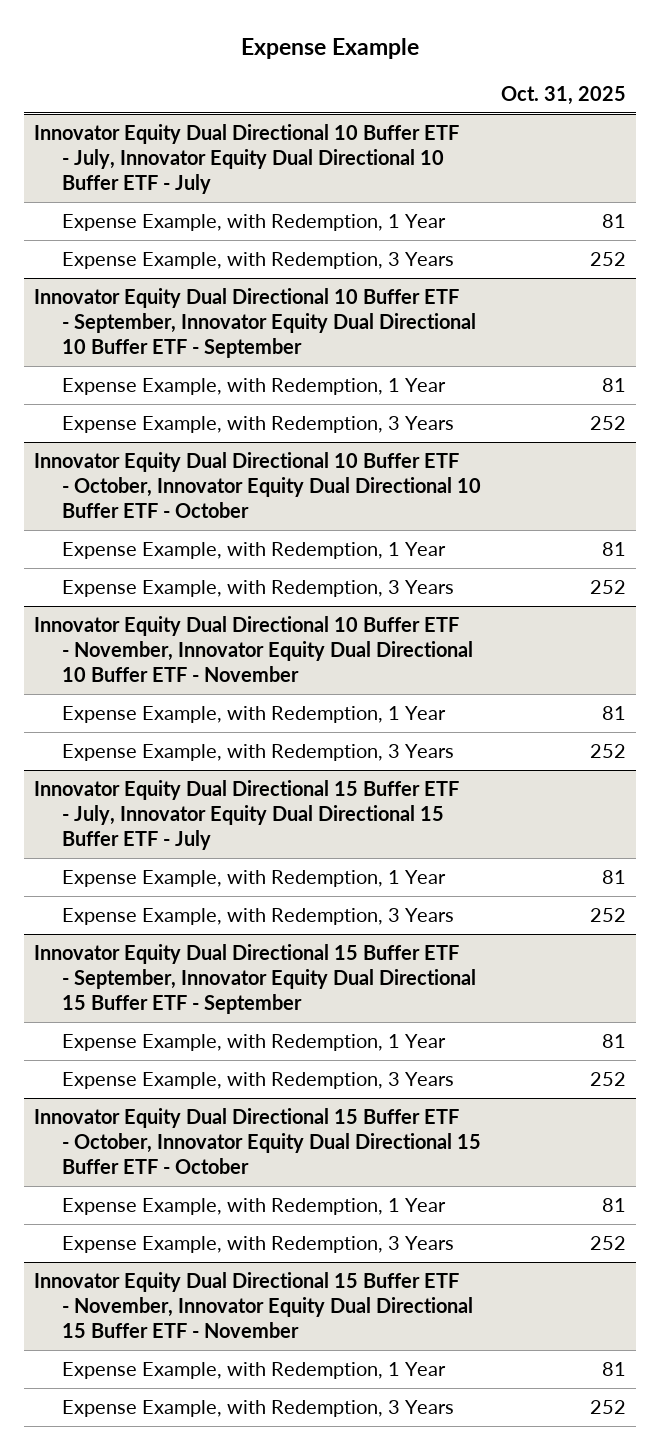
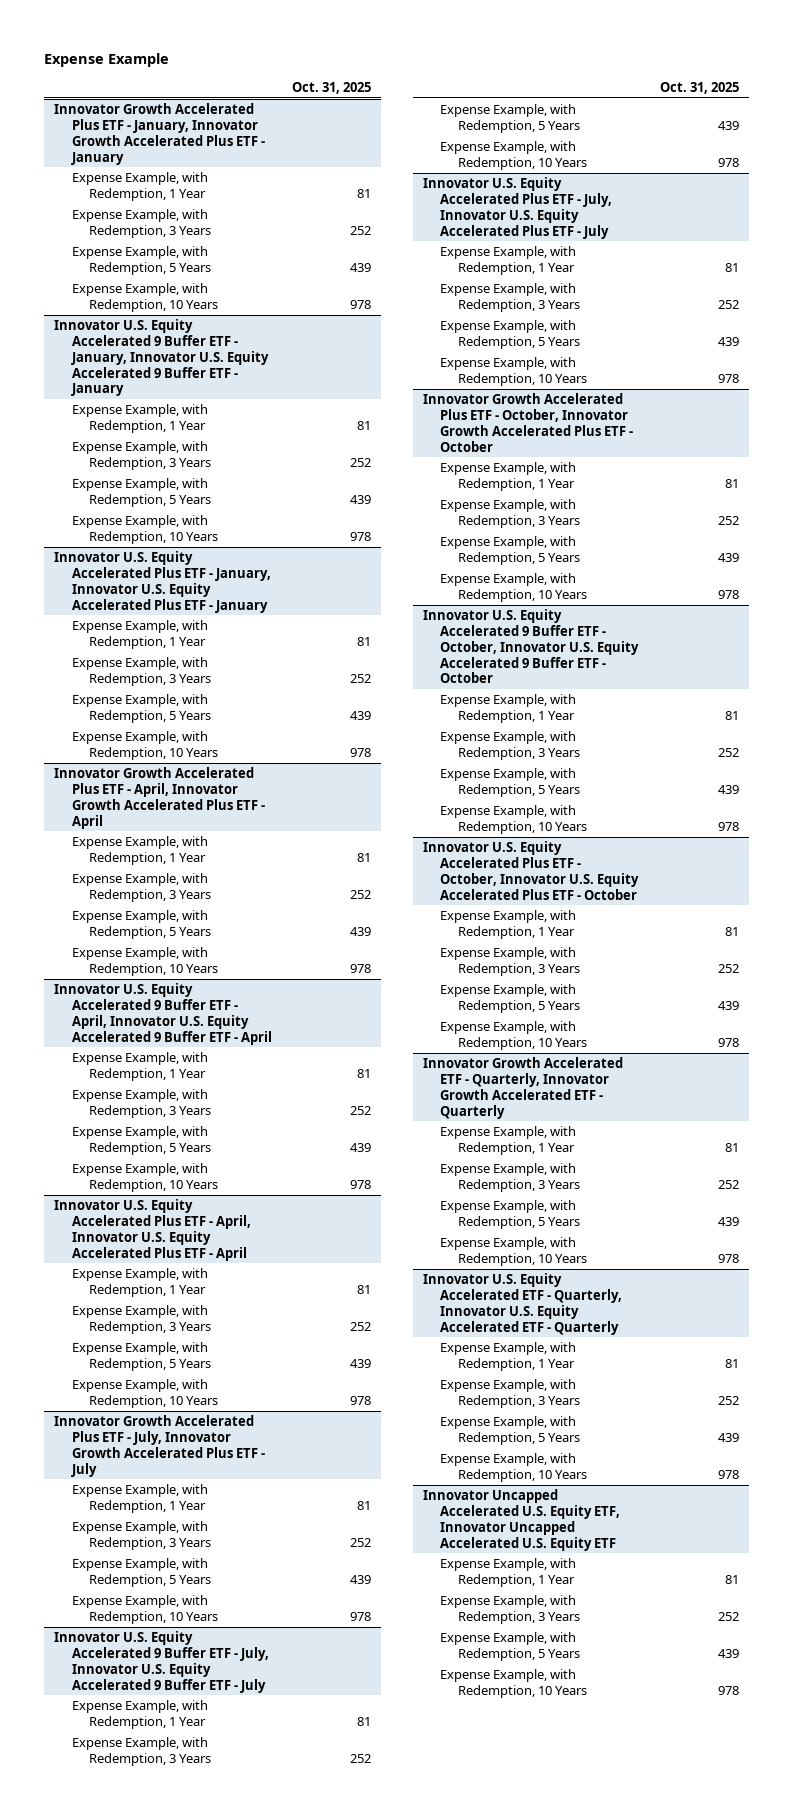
[33,124,459,194] Innovator Equity Dual Directional 10 Buffer ETF - July, Innovator Equity Dual Directional 10 Buffer ETF - July -> none
none -> [54,103,265,165] Innovator Growth Accelerated Plus ETF - January, Innovator Growth Accelerated Plus ETF - January
[33,288,477,358] Innovator Equity Dual Directional 10 Buffer ETF - September, Innovator Equity Dual Directional 10 Buffer ETF - September -> none
none -> [71,246,212,275] Expense Example, with Redemption, 5 Years
none -> [71,283,219,312] Expense Example, with Redemption, 10 Years
none -> [54,319,269,397] Innovator U.S. Equity Accelerated 9 Buffer ETF - January, Innovator U.S. Equity Accelerated 9 Buffer ETF - January
[33,452,482,518] Innovator Equity Dual Directional 10 Buffer ETF - October, Innovator Equity Dual Directional 10 Buffer ETF - October -> none
none -> [71,478,212,507] Expense Example, with Redemption, 5 Years
none -> [71,515,219,544] Expense Example, with Redemption, 10 Years
none -> [54,551,271,613] Innovator U.S. Equity Accelerated Plus ETF - January, Innovator U.S. Equity Accelerated Plus ETF - January
[33,616,474,682] Innovator Equity Dual Directional 10 Buffer ETF - November, Innovator Equity Dual Directional 10 Buffer ETF - November -> none
none -> [71,694,212,723] Expense Example, with Redemption, 5 Years
none -> [71,731,219,760] Expense Example, with Redemption, 10 Years
none -> [54,767,265,829] Innovator Growth Accelerated Plus ETF - April, Innovator Growth Accelerated Plus ETF - April
[33,780,459,850] Innovator Equity Dual Directional 15 Buffer ETF - July, Innovator Equity Dual Directional 15 Buffer ETF - July -> none
none -> [71,910,212,939] Expense Example, with Redemption, 5 Years
none -> [71,947,219,976] Expense Example, with Redemption, 10 Years
none -> [54,983,272,1045] Innovator U.S. Equity Accelerated 9 Buffer ETF - April, Innovator U.S. Equity Accelerated 9 Buffer ETF - April
[33,944,477,1014] Innovator Equity Dual Directional 15 Buffer ETF - September, Innovator Equity Dual Directional 15 Buffer ETF - September -> none
none -> [71,1126,212,1155] Expense Example, with Redemption, 5 Years
none -> [71,1163,219,1192] Expense Example, with Redemption, 10 Years
none -> [54,1199,251,1261] Innovator U.S. Equity Accelerated Plus ETF - April, Innovator U.S. Equity Accelerated Plus ETF - April
[33,1108,482,1174] Innovator Equity Dual Directional 15 Buffer ETF - October, Innovator Equity Dual Directional 15 Buffer ETF - October -> none
none -> [71,1342,212,1371] Expense Example, with Redemption, 5 Years
none -> [71,1379,219,1408] Expense Example, with Redemption, 10 Years
none -> [54,1415,265,1477] Innovator Growth Accelerated Plus ETF - July, Innovator Growth Accelerated Plus ETF - July
[33,1272,474,1338] Innovator Equity Dual Directional 15 Buffer ETF - November, Innovator Equity Dual Directional 15 Buffer ETF - November -> none
none -> [71,1558,212,1587] Expense Example, with Redemption, 5 Years
none -> [71,1595,219,1624] Expense Example, with Redemption, 10 Years
none -> [54,1631,269,1693] Innovator U.S. Equity Accelerated 9 Buffer ETF - July, Innovator U.S. Equity Accelerated 9 Buffer ETF - July
none -> [440,104,580,133] Expense Example, with Redemption, 5 Years
none -> [440,141,587,170] Expense Example, with Redemption, 10 Years
none -> [422,177,613,239] Innovator U.S. Equity Accelerated Plus ETF - July, Innovator U.S. Equity Accelerated Plus ETF - July
none -> [440,246,577,275] Expense Example, with Redemption, 1 Year
none -> [440,283,580,312] Expense Example, with Redemption, 3 Years
none -> [440,320,580,349] Expense Example, with Redemption, 5 Years
none -> [440,357,587,386] Expense Example, with Redemption, 10 Years
none -> [422,393,634,452] Innovator Growth Accelerated Plus ETF - October, Innovator Growth Accelerated Plus ETF - October
none -> [440,462,577,491] Expense Example, with Redemption, 1 Year
none -> [440,499,580,528] Expense Example, with Redemption, 3 Years
none -> [440,536,580,565] Expense Example, with Redemption, 5 Years
none -> [440,573,587,602] Expense Example, with Redemption, 10 Years
none -> [422,609,640,684] Innovator U.S. Equity Accelerated 9 Buffer ETF - October, Innovator U.S. Equity Accelerated 9 Buffer ETF - October
none -> [440,694,577,723] Expense Example, with Redemption, 1 Year
none -> [440,731,580,760] Expense Example, with Redemption, 3 Years
none -> [440,768,580,797] Expense Example, with Redemption, 5 Years
none -> [440,805,587,834] Expense Example, with Redemption, 10 Years
none -> [422,841,640,900] Innovator U.S. Equity Accelerated Plus ETF - October, Innovator U.S. Equity Accelerated Plus ETF - October
none -> [440,910,577,939] Expense Example, with Redemption, 1 Year
none -> [440,947,580,976] Expense Example, with Redemption, 3 Years
none -> [440,984,580,1013] Expense Example, with Redemption, 5 Years
none -> [440,1021,587,1050] Expense Example, with Redemption, 10 Years
none -> [422,1057,623,1119] Innovator Growth Accelerated ETF - Quarterly, Innovator Growth Accelerated ETF - Quarterly
none -> [440,1126,577,1155] Expense Example, with Redemption, 1 Year
none -> [440,1163,580,1192] Expense Example, with Redemption, 3 Years
none -> [440,1200,580,1229] Expense Example, with Redemption, 5 Years
none -> [440,1237,587,1266] Expense Example, with Redemption, 10 Years
none -> [422,1273,623,1335] Innovator U.S. Equity Accelerated ETF - Quarterly, Innovator U.S. Equity Accelerated ETF - Quarterly
none -> [440,1342,577,1371] Expense Example, with Redemption, 1 Year
none -> [440,1379,580,1408] Expense Example, with Redemption, 3 Years
none -> [440,1416,580,1445] Expense Example, with Redemption, 5 Years
none -> [440,1453,587,1482] Expense Example, with Redemption, 10 Years
none -> [422,1489,621,1551] Innovator Uncapped Accelerated U.S. Equity ETF, Innovator Uncapped Accelerated U.S. Equity ETF
none -> [440,1558,577,1587] Expense Example, with Redemption, 1 Year
none -> [440,1595,580,1624] Expense Example, with Redemption, 3 Years
none -> [440,1632,580,1661] Expense Example, with Redemption, 5 Years
none -> [440,1669,587,1698] Expense Example, with Redemption, 10 Years

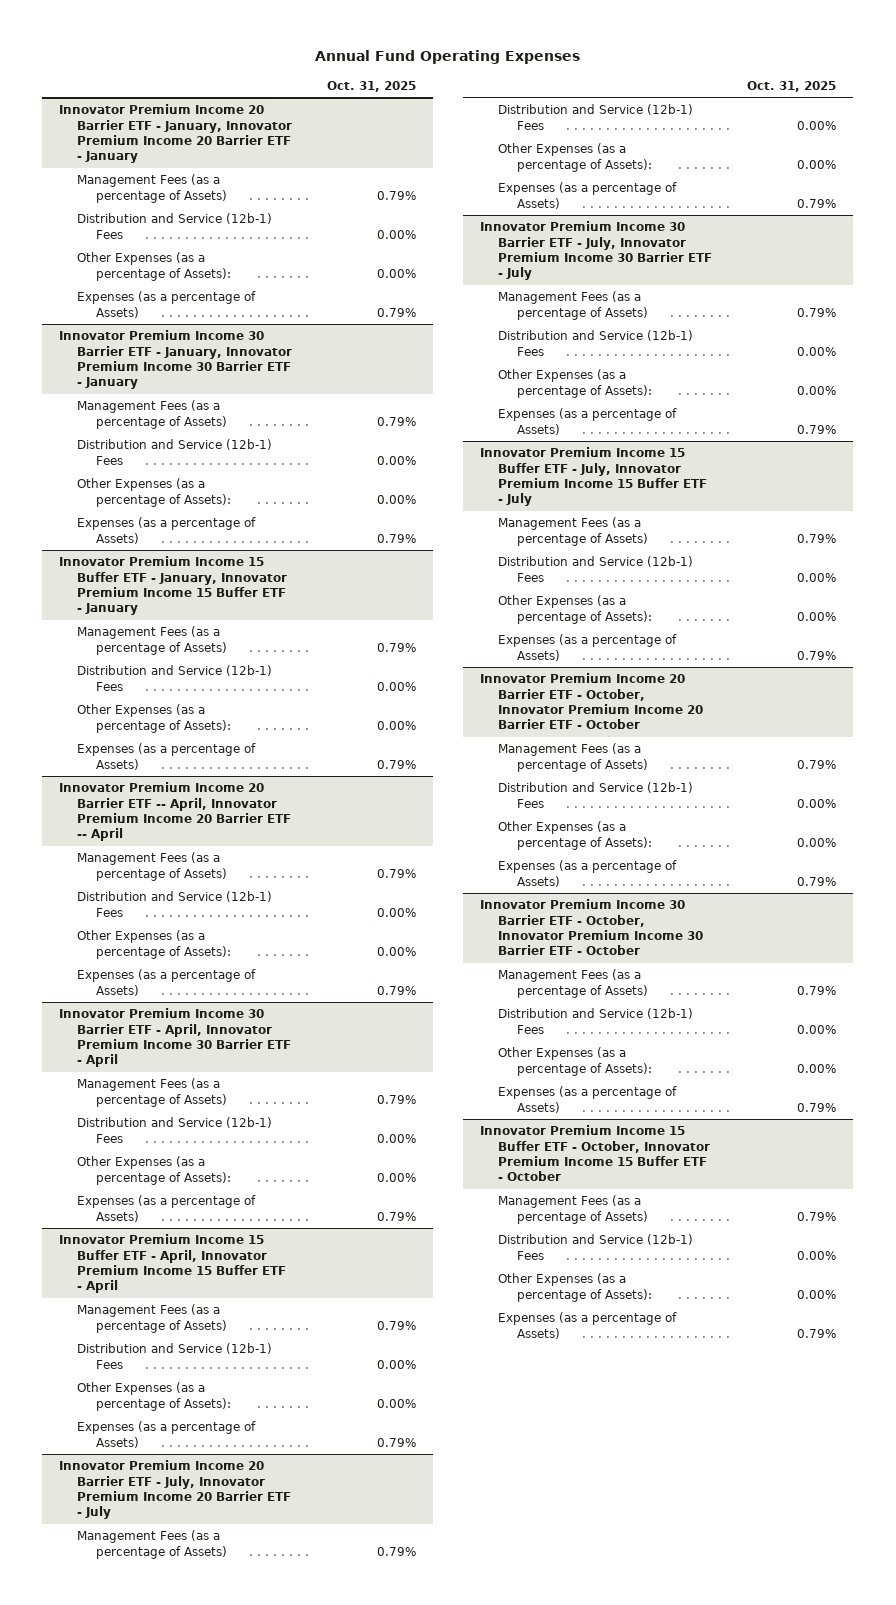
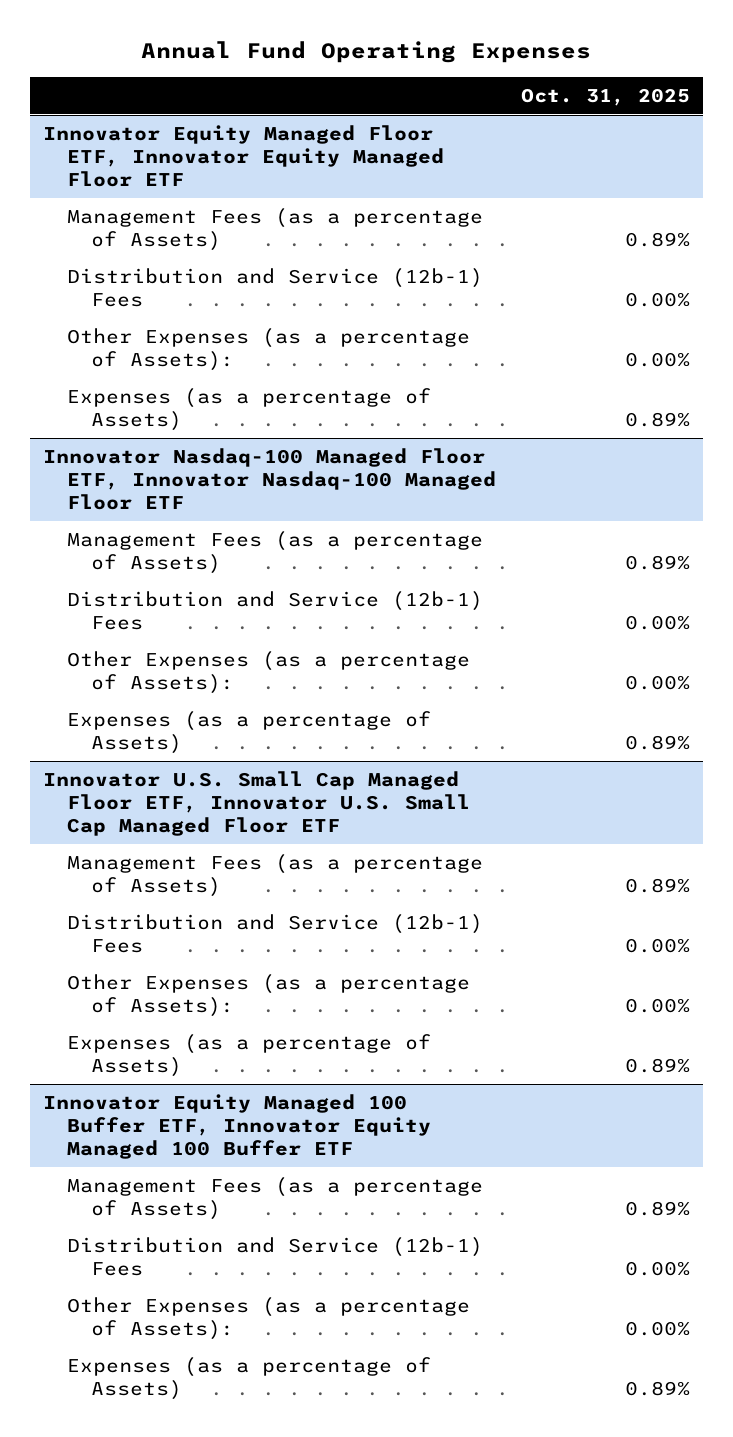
[59,104,293,164] Innovator Premium Income 20 Barrier ETF - January, Innovator Premium Income 20 Barrier ETF - January -> none
[77,213,273,239] Distribution and Service (12b-1) Fees -> none
[77,252,231,281] Other Expenses (as a percentage of Assets): -> none
[77,291,257,318] Expenses (as a percentage of Assets) -> none
[59,330,293,390] Innovator Premium Income 30 Barrier ETF - January, Innovator Premium Income 30 Barrier ETF - January -> none
[77,400,227,429] Management Fees (as a percentage of Assets) -> none
[77,439,273,465] Distribution and Service (12b-1) Fees -> none
[77,478,231,507] Other Expenses (as a percentage of Assets): -> none
[77,517,257,544] Expenses (as a percentage of Assets) -> none
[59,556,288,616] Innovator Premium Income 15 Buffer ETF - January, Innovator Premium Income 15 Buffer ETF - January -> none
[77,626,227,655] Management Fees (as a percentage of Assets) -> none
[77,665,273,691] Distribution and Service (12b-1) Fees -> none
[77,704,231,733] Other Expenses (as a percentage of Assets): -> none
[77,743,257,770] Expenses (as a percentage of Assets) -> none
[59,782,292,842] Innovator Premium Income 20 Barrier ETF -- April, Innovator Premium Income 20 Barrier ETF -- April -> none
[77,852,227,881] Management Fees (as a percentage of Assets) -> none
[77,891,273,917] Distribution and Service (12b-1) Fees -> none
[77,930,231,959] Other Expenses (as a percentage of Assets): -> none
[77,969,257,996] Expenses (as a percentage of Assets) -> none
[59,1008,292,1068] Innovator Premium Income 30 Barrier ETF - April, Innovator Premium Income 30 Barrier ETF - April -> none
[77,1078,227,1107] Management Fees (as a percentage of Assets) -> none
[77,1117,273,1143] Distribution and Service (12b-1) Fees -> none
[77,1156,231,1185] Other Expenses (as a percentage of Assets): -> none
[77,1195,257,1222] Expenses (as a percentage of Assets) -> none
[59,1234,287,1294] Innovator Premium Income 15 Buffer ETF - April, Innovator Premium Income 15 Buffer ETF - April -> none
[77,1304,227,1333] Management Fees (as a percentage of Assets) -> none
[77,1343,273,1369] Distribution and Service (12b-1) Fees -> none
[77,1382,231,1411] Other Expenses (as a percentage of Assets): -> none
[77,1421,257,1448] Expenses (as a percentage of Assets) -> none
[59,1460,292,1520] Innovator Premium Income 20 Barrier ETF - July, Innovator Premium Income 20 Barrier ETF - July -> none
[77,1530,227,1559] Management Fees (as a percentage of Assets) -> none
[498,104,694,130] Distribution and Service (12b-1) Fees -> none
[498,143,652,172] Other Expenses (as a percentage of Assets): -> none
[498,182,678,209] Expenses (as a percentage of Assets) -> none
[480,221,713,281] Innovator Premium Income 30 Barrier ETF - July, Innovator Premium Income 30 Barrier ETF - July -> none
[498,291,648,320] Management Fees (as a percentage of Assets) -> none
[498,330,694,356] Distribution and Service (12b-1) Fees -> none
[498,369,652,398] Other Expenses (as a percentage of Assets): -> none
[498,408,678,435] Expenses (as a percentage of Assets) -> none
[480,447,708,507] Innovator Premium Income 15 Buffer ETF - July, Innovator Premium Income 15 Buffer ETF - July -> none
[498,517,648,546] Management Fees (as a percentage of Assets) -> none
none -> [42,124,444,188] Innovator Equity Managed Floor ETF, Innovator Equity Managed Floor ETF
[376,190,416,200] 0.79% -> [625,232,691,248] 0.89%
[480,673,704,730] Innovator Premium Income 20 Barrier ETF - October, Innovator Premium Income 20 Barrier ETF - October -> none
[797,650,837,660] 0.79% -> [625,412,691,428] 0.89%
none -> [42,447,496,511] Innovator Nasdaq-100 Managed Floor ETF, Innovator Nasdaq-100 Managed Floor ETF
[797,759,837,769] 0.79% -> [625,555,691,571] 0.89%
[480,899,704,956] Innovator Premium Income 30 Barrier ETF - October, Innovator Premium Income 30 Barrier ETF - October -> none
[797,876,837,886] 0.79% -> [625,735,691,751] 0.89%
none -> [42,770,470,837] Innovator U.S. Small Cap Managed Floor ETF, Innovator U.S. Small Cap Managed Floor ETF
[797,985,837,995] 0.79% -> [625,878,691,894] 0.89%
[480,1125,711,1182] Innovator Premium Income 15 Buffer ETF - October, Innovator Premium Income 15 Buffer ETF - October -> none
[797,1102,837,1112] 0.79% -> [625,1058,691,1074] 0.89%
none -> [42,1093,431,1160] Innovator Equity Managed 100 Buffer ETF, Innovator Equity Managed 100 Buffer ETF
[797,1211,837,1221] 0.79% -> [625,1201,691,1217] 0.89%
[797,1328,837,1338] 0.79% -> [625,1381,691,1397] 0.89%

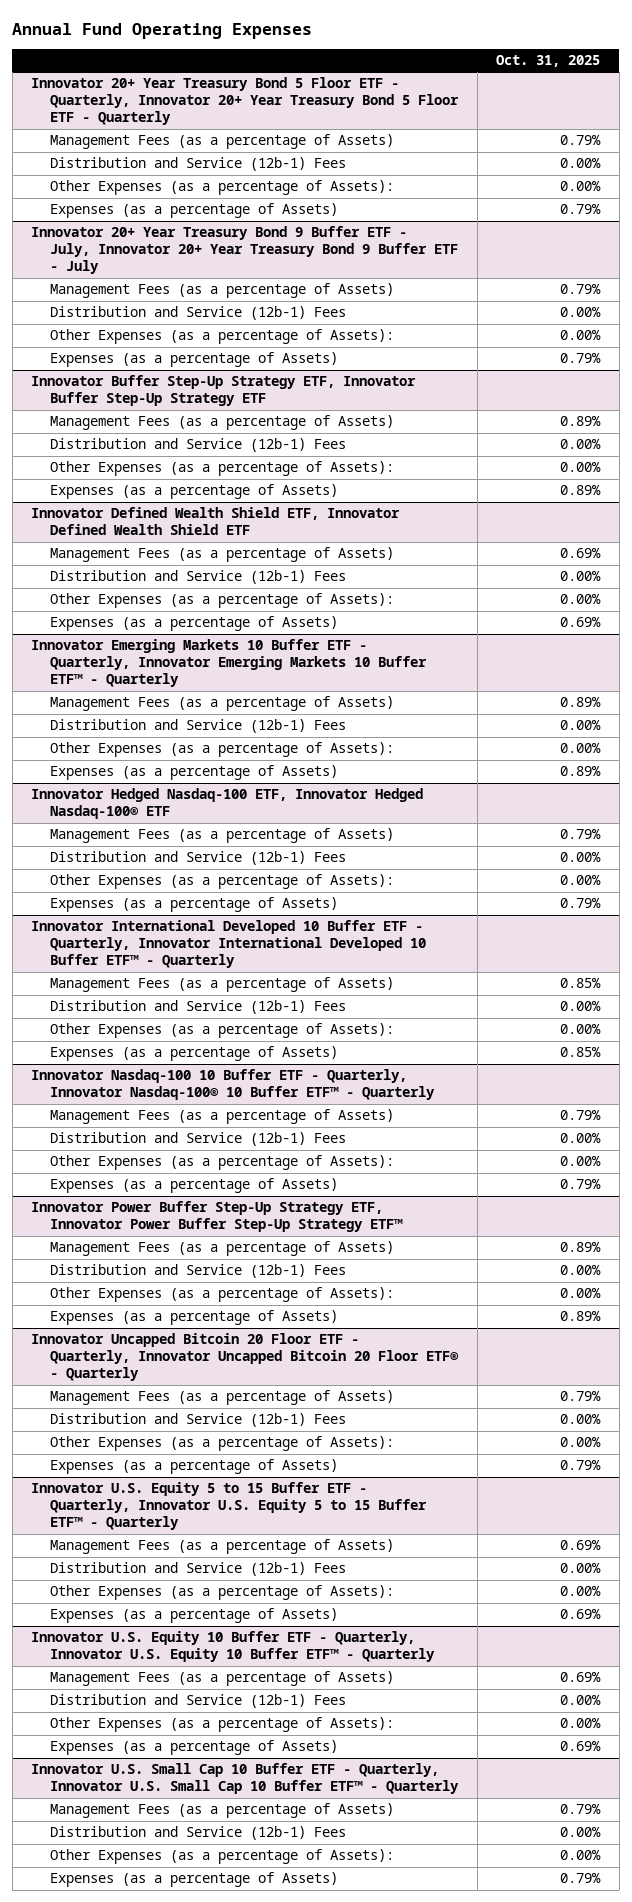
[42,124,444,188] Innovator Equity Managed Floor ETF, Innovator Equity Managed Floor ETF -> none
none -> [31,77,460,126] Innovator 20+ Year Treasury Bond 5 Floor ETF - Quarterly, Innovator 20+ Year Treasury Bond 5 Floor ETF - Quarterly
[625,232,691,248] 0.89% -> [560,135,602,146] 0.79%
[42,447,496,511] Innovator Nasdaq-100 Managed Floor ETF, Innovator Nasdaq-100 Managed Floor ETF -> none
[625,412,691,428] 0.89% -> [560,204,602,215] 0.79%
none -> [31,226,459,275] Innovator 20+ Year Treasury Bond 9 Buffer ETF - July, Innovator 20+ Year Treasury Bond 9 Buffer ETF - July
none -> [50,283,395,299] Management Fees (as a percentage of Assets)
none -> [50,306,347,321] Distribution and Service (12b-1) Fees
none -> [50,329,395,345] Other Expenses (as a percentage of Assets):
none -> [50,352,339,368] Expenses (as a percentage of Assets)
none -> [31,375,417,407] Innovator Buffer Step-Up Strategy ETF, Innovator Buffer Step-Up Strategy ETF
[42,770,470,837] Innovator U.S. Small Cap Managed Floor ETF, Innovator U.S. Small Cap Managed Floor ETF -> none
none -> [31,507,401,536] Innovator Defined Wealth Shield ETF, Innovator Defined Wealth Shield ETF
none -> [50,547,395,563] Management Fees (as a percentage of Assets)
none -> [50,570,347,585] Distribution and Service (12b-1) Fees
none -> [50,593,395,609] Other Expenses (as a percentage of Assets):
none -> [50,616,339,632] Expenses (as a percentage of Assets)
none -> [31,639,428,688] Innovator Emerging Markets 10 Buffer ETF - Quarterly, Innovator Emerging Markets 10 Buffer ETF™ - Quarterly
[42,1093,431,1160] Innovator Equity Managed 100 Buffer ETF, Innovator Equity Managed 100 Buffer ETF -> none
none -> [31,788,424,820] Innovator Hedged Nasdaq-100 ETF, Innovator Hedged Nasdaq-100® ETF
none -> [50,828,395,844] Management Fees (as a percentage of Assets)
none -> [50,851,347,866] Distribution and Service (12b-1) Fees
none -> [50,874,395,890] Other Expenses (as a percentage of Assets):
none -> [50,897,339,913] Expenses (as a percentage of Assets)
none -> [31,920,427,969] Innovator International Developed 10 Buffer ETF - Quarterly, Innovator International Developed 10 Buffer ETF™ - Quarterly
none -> [50,977,395,993] Management Fees (as a percentage of Assets)
none -> [50,1000,347,1015] Distribution and Service (12b-1) Fees
none -> [50,1023,395,1039] Other Expenses (as a percentage of Assets):
none -> [50,1046,339,1062] Expenses (as a percentage of Assets)
none -> [31,1069,436,1101] Innovator Nasdaq-100 10 Buffer ETF - Quarterly, Innovator Nasdaq-100® 10 Buffer ETF™ - Quarterly
none -> [50,1109,395,1125] Management Fees (as a percentage of Assets)
none -> [50,1132,347,1147] Distribution and Service (12b-1) Fees
none -> [50,1155,395,1171] Other Expenses (as a percentage of Assets):
none -> [50,1178,339,1194] Expenses (as a percentage of Assets)
none -> [31,1201,404,1233] Innovator Power Buffer Step-Up Strategy ETF, Innovator Power Buffer Step-Up Strategy ETF™
none -> [31,1333,460,1382] Innovator Uncapped Bitcoin 20 Floor ETF - Quarterly, Innovator Uncapped Bitcoin 20 Floor ETF® - Quarterly
none -> [50,1390,395,1406] Management Fees (as a percentage of Assets)
none -> [50,1413,347,1428] Distribution and Service (12b-1) Fees
none -> [50,1436,395,1452] Other Expenses (as a percentage of Assets):
none -> [50,1459,339,1475] Expenses (as a percentage of Assets)
none -> [31,1482,428,1531] Innovator U.S. Equity 5 to 15 Buffer ETF - Quarterly, Innovator U.S. Equity 5 to 15 Buffer ETF™ - Quarterly
none -> [50,1539,395,1555] Management Fees (as a percentage of Assets)
none -> [50,1562,347,1577] Distribution and Service (12b-1) Fees
none -> [50,1585,395,1601] Other Expenses (as a percentage of Assets):
none -> [50,1608,339,1624] Expenses (as a percentage of Assets)
none -> [31,1631,436,1663] Innovator U.S. Equity 10 Buffer ETF - Quarterly, Innovator U.S. Equity 10 Buffer ETF™ - Quarterly
none -> [50,1671,395,1687] Management Fees (as a percentage of Assets)
none -> [50,1694,347,1709] Distribution and Service (12b-1) Fees
none -> [50,1717,395,1733] Other Expenses (as a percentage of Assets):
none -> [50,1740,339,1756] Expenses (as a percentage of Assets)
none -> [31,1763,460,1795] Innovator U.S. Small Cap 10 Buffer ETF - Quarterly, Innovator U.S. Small Cap 10 Buffer ETF™ - Quarterly
none -> [50,1803,395,1819] Management Fees (as a percentage of Assets)
none -> [50,1826,347,1841] Distribution and Service (12b-1) Fees
none -> [50,1849,395,1865] Other Expenses (as a percentage of Assets):
none -> [50,1872,339,1888] Expenses (as a percentage of Assets)

